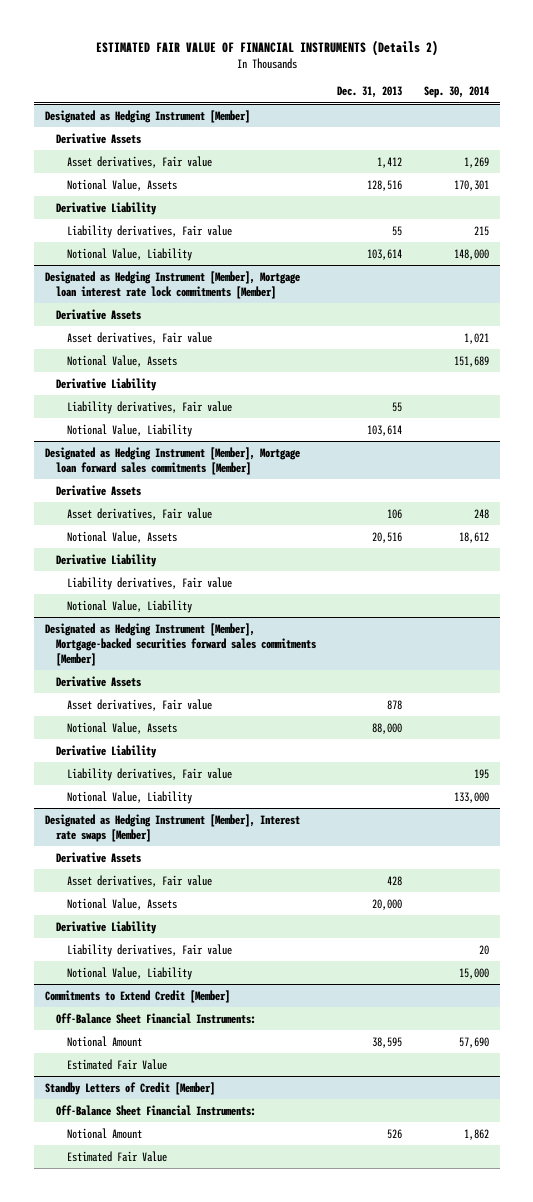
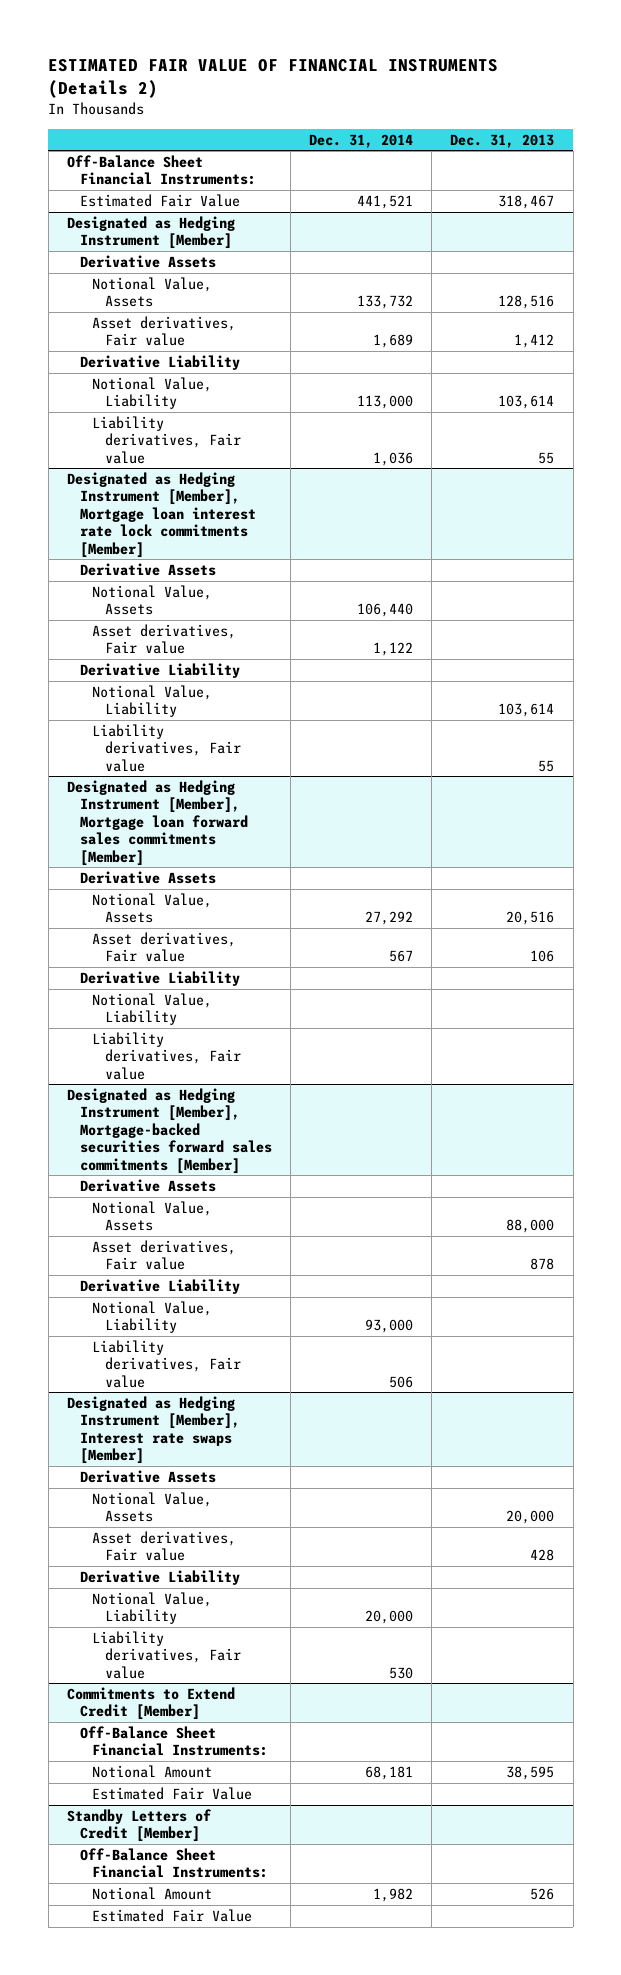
[423,86,489,99] Sep. 30, 2014 -> none
none -> [309,133,414,148] Dec. 31, 2014
none -> [67,154,256,186] Off-Balance Sheet Financial Instruments:
none -> [79,193,240,207] Estimated Fair Value
[66,155,212,168] Asset derivatives, Fair value -> [92,315,237,347] Asset derivatives, Fair value
[66,224,232,238] Liability derivatives, Fair value -> [92,415,241,464] Liability derivatives, Fair value
[66,331,212,344] Asset derivatives, Fair value -> [92,623,237,655] Asset derivatives, Fair value
[66,400,232,414] Liability derivatives, Fair value -> [92,723,241,772] Liability derivatives, Fair value
[66,507,212,520] Asset derivatives, Fair value -> [92,931,237,963] Asset derivatives, Fair value
[66,576,232,590] Liability derivatives, Fair value -> [92,1031,241,1080] Liability derivatives, Fair value
[66,698,212,711] Asset derivatives, Fair value -> [92,1239,237,1271] Asset derivatives, Fair value
[66,767,232,781] Liability derivatives, Fair value -> [92,1339,241,1388] Liability derivatives, Fair value
[66,874,212,887] Asset derivatives, Fair value -> [92,1530,237,1562] Asset derivatives, Fair value
[66,943,232,957] Liability derivatives, Fair value -> [92,1630,241,1679] Liability derivatives, Fair value

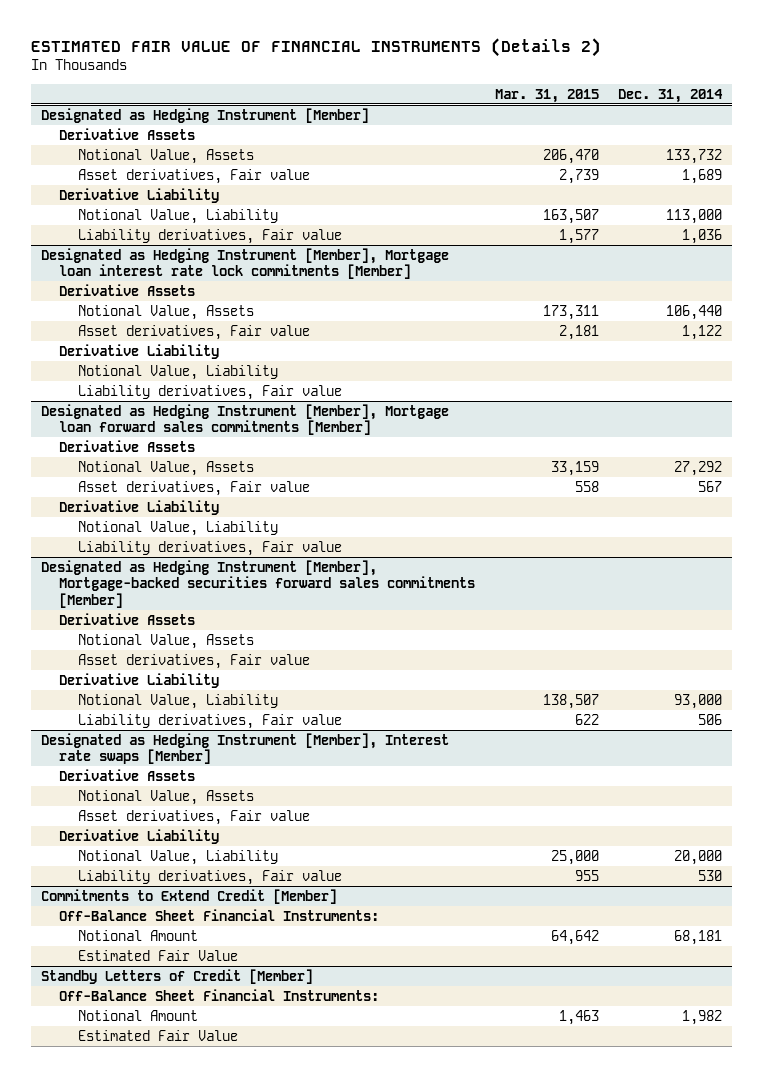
[450,133,555,148] Dec. 31, 2013 -> none
none -> [494,88,599,103] Mar. 31, 2015
[67,154,256,186] Off-Balance Sheet Financial Instruments: -> none
[79,193,240,207] Estimated Fair Value -> none

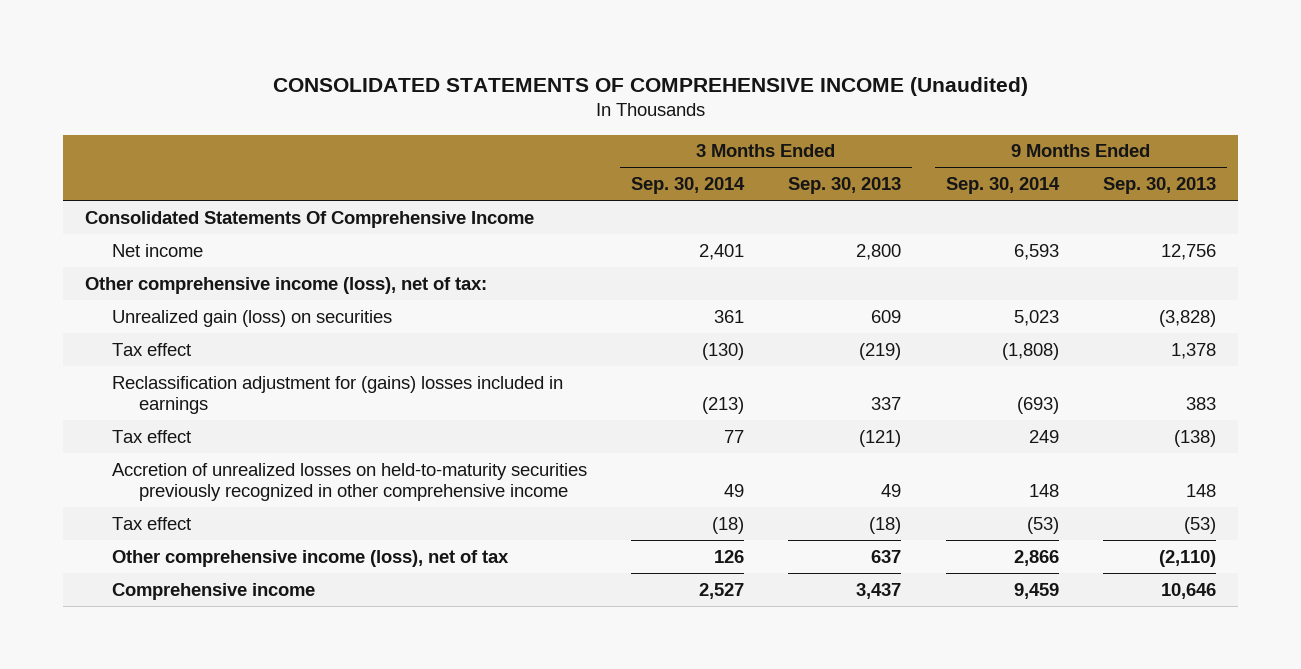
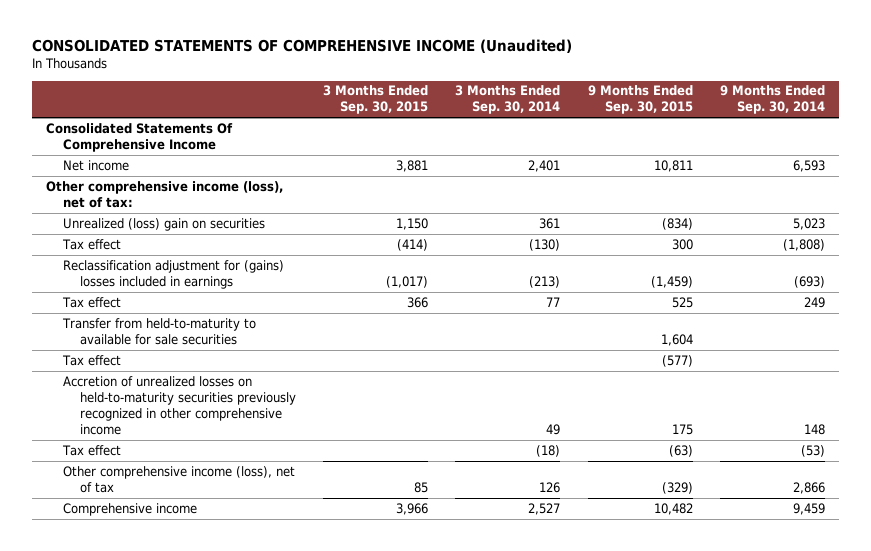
[788,177,902,195] Sep. 30, 2013 -> none
[1102,177,1216,195] Sep. 30, 2013 -> none
none -> [323,85,429,115] 3 Months Ended Sep. 30, 2015
none -> [587,85,693,115] 9 Months Ended Sep. 30, 2015
[112,309,393,327] Unrealized gain (loss) on securities -> [62,217,265,231] Unrealized (loss) gain on securities
none -> [61,317,256,345] Transfer from held-to-maturity to available for sale securities
none -> [61,354,121,366] Tax effect

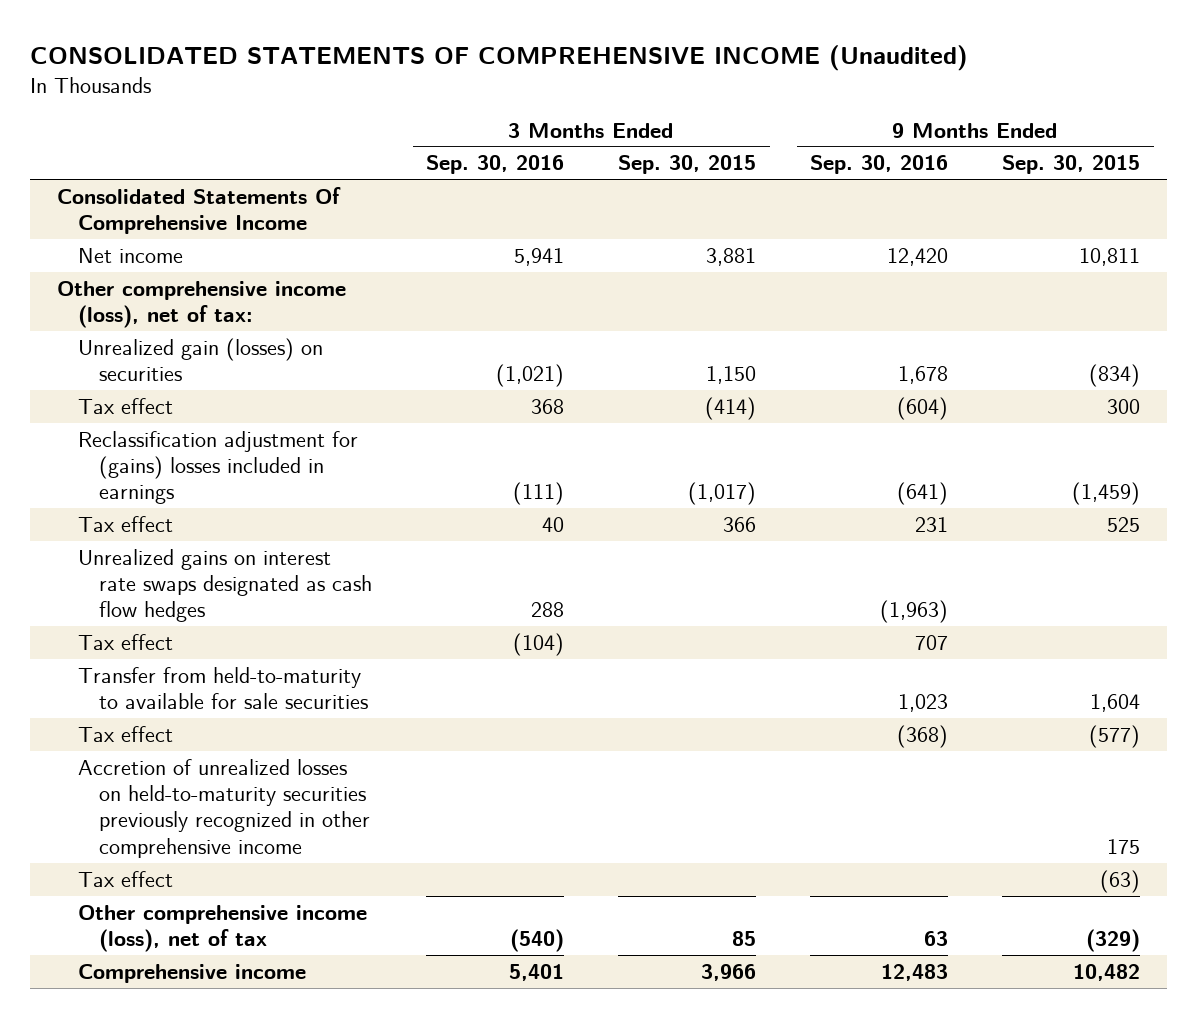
[455,85,561,115] 3 Months Ended Sep. 30, 2014 -> none
[720,85,826,115] 9 Months Ended Sep. 30, 2014 -> none
none -> [426,155,565,175] Sep. 30, 2016
none -> [810,155,949,175] Sep. 30, 2016
[62,217,265,231] Unrealized (loss) gain on securities -> [78,337,324,382] Unrealized gain (losses) on securities
none -> [78,548,373,623] Unrealized gains on interest rate swaps designated as cash flow hedges
none -> [78,633,174,650] Tax effect

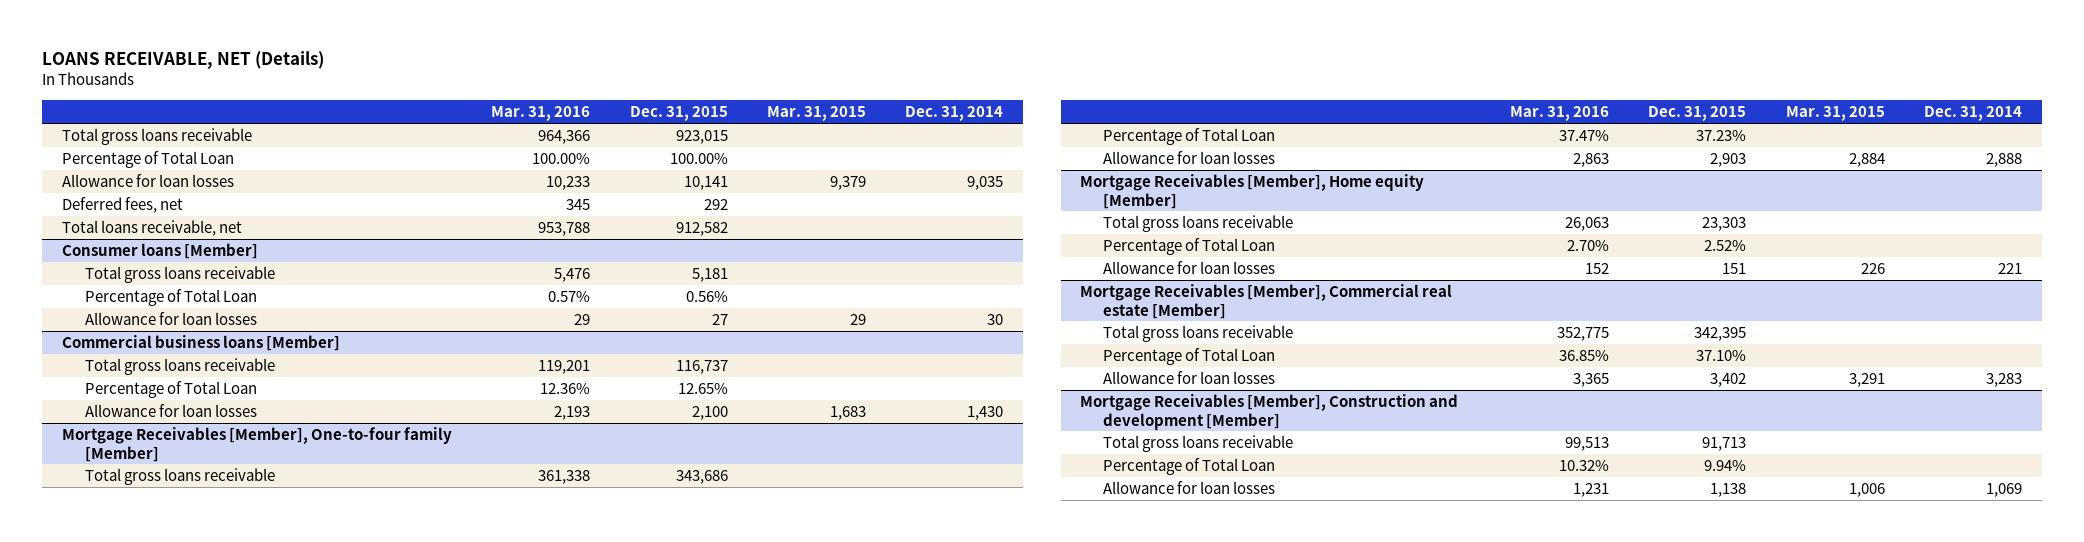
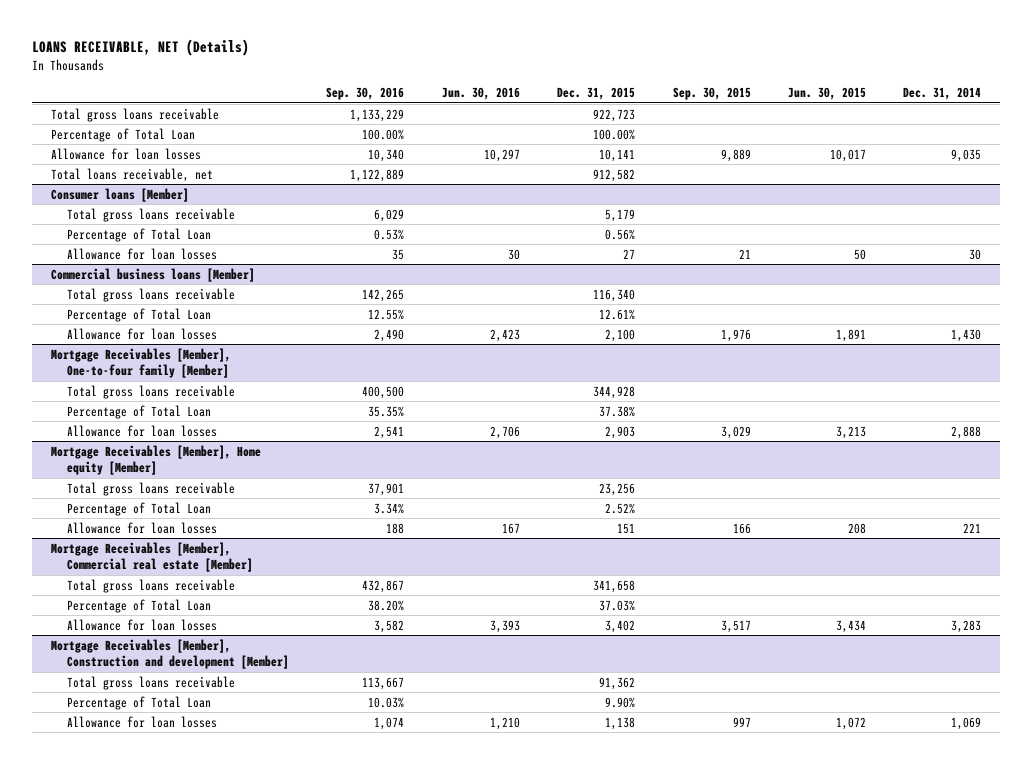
[491,106,591,122] Mar. 31, 2016 -> none
[766,106,866,122] Mar. 31, 2015 -> none
none -> [326,87,405,101] Sep. 30, 2016
none -> [441,87,520,101] Jun. 30, 2016
none -> [672,87,751,101] Sep. 30, 2015
none -> [788,87,867,101] Jun. 30, 2015
[675,129,728,144] 923,015 -> [593,108,636,122] 922,723
[61,196,183,213] Deferred fees, net -> none
[691,267,728,282] 5,181 -> [605,208,636,222] 5,179
[675,359,728,374] 116,737 -> [593,288,636,302] 116,340
[677,382,728,394] 12.65% -> [599,308,636,320] 12.61%
[675,469,728,484] 343,686 -> [593,385,636,399] 344,928
[1696,129,1747,141] 37.23% -> [599,405,636,417] 37.38%
[1702,216,1747,231] 23,303 -> [599,482,636,496] 23,256
[1694,326,1747,341] 342,395 -> [593,579,636,593] 341,658
[1696,349,1747,361] 37.10% -> [599,599,636,611] 37.03%
[1702,436,1747,451] 91,713 -> [599,676,636,690] 91,362
[1704,459,1747,471] 9.94% -> [605,696,636,708] 9.90%

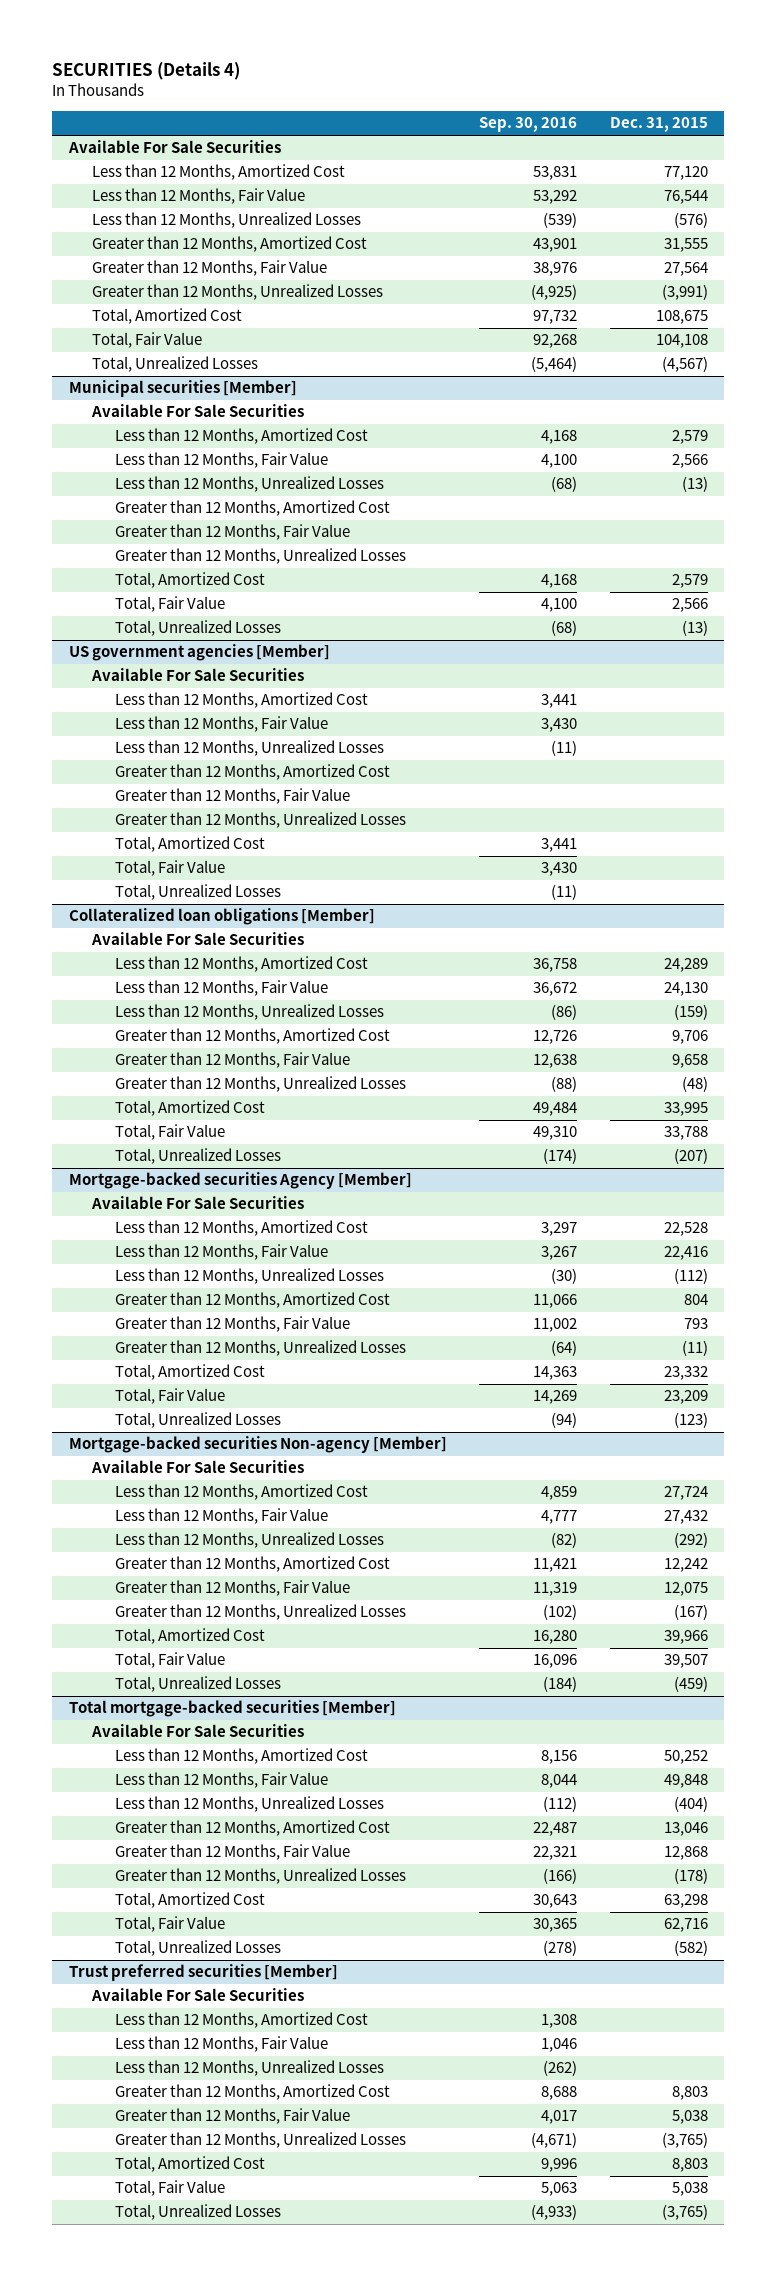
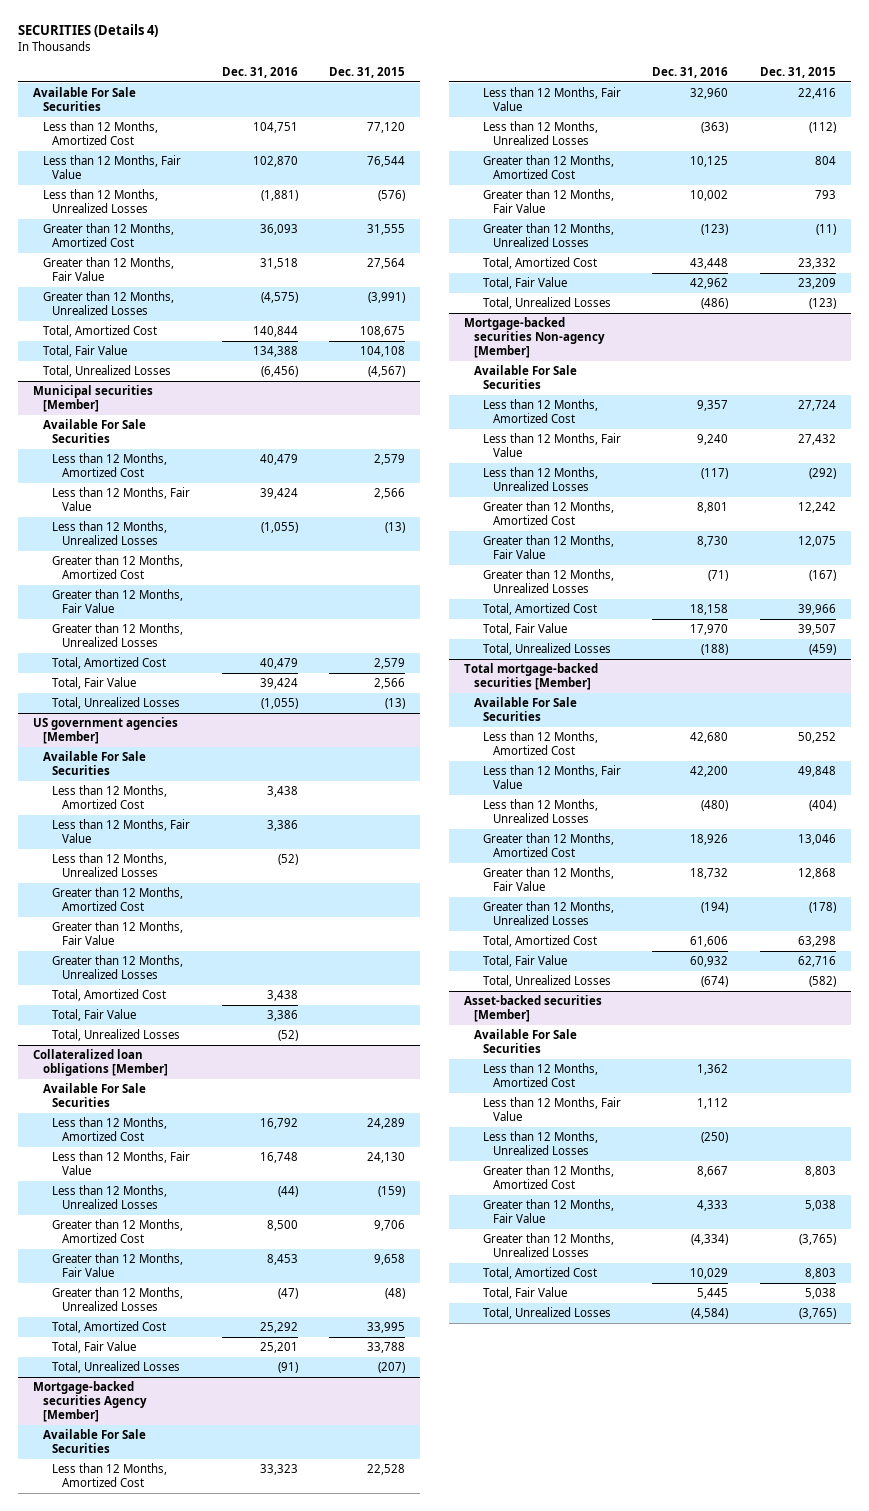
[479,117,578,133] Sep. 30, 2016 -> none
none -> [221,67,298,79] Dec. 31, 2016
[68,1964,338,1982] Trust preferred securities [Member] -> [464,995,603,1023] Asset-backed securities [Member]

